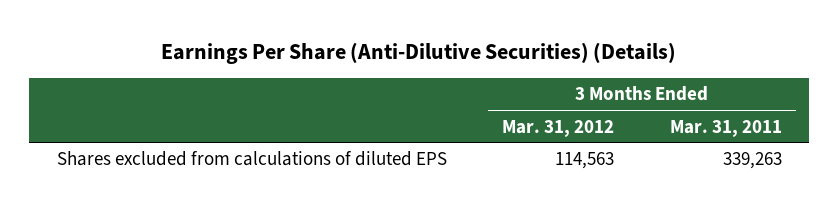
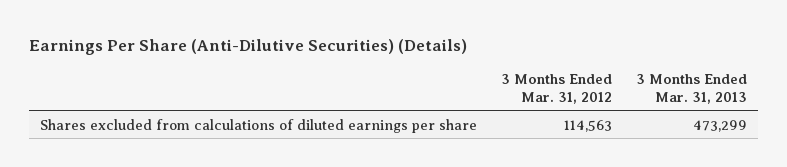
[669,119,782,137] Mar. 31, 2011 -> none
none -> [635,74,747,104] 3 Months Ended Mar. 31, 2013
[56,151,447,167] Shares excluded from calculations of diluted EPS -> [40,118,478,133] Shares excluded from calculations of diluted earnings per share

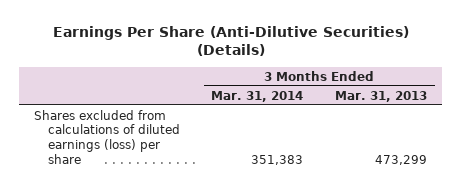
[501,74,613,104] 3 Months Ended Mar. 31, 2012 -> none
none -> [211,90,304,102] Mar. 31, 2014
[40,118,478,133] Shares excluded from calculations of diluted earnings per share -> [34,109,181,164] Shares excluded from calculations of diluted earnings (loss) per share

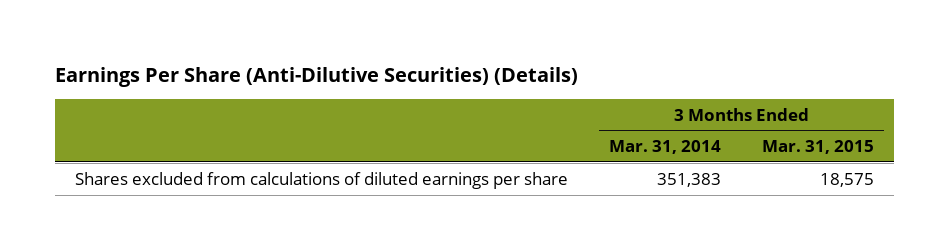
[334,90,427,102] Mar. 31, 2013 -> none
none -> [761,140,874,155] Mar. 31, 2015
[34,109,181,164] Shares excluded from calculations of diluted earnings (loss) per share -> [75,171,569,189] Shares excluded from calculations of diluted earnings per share

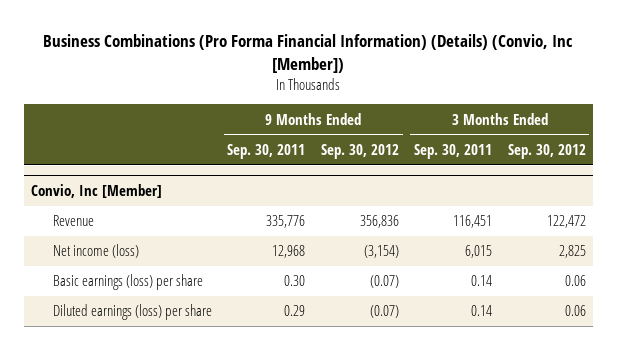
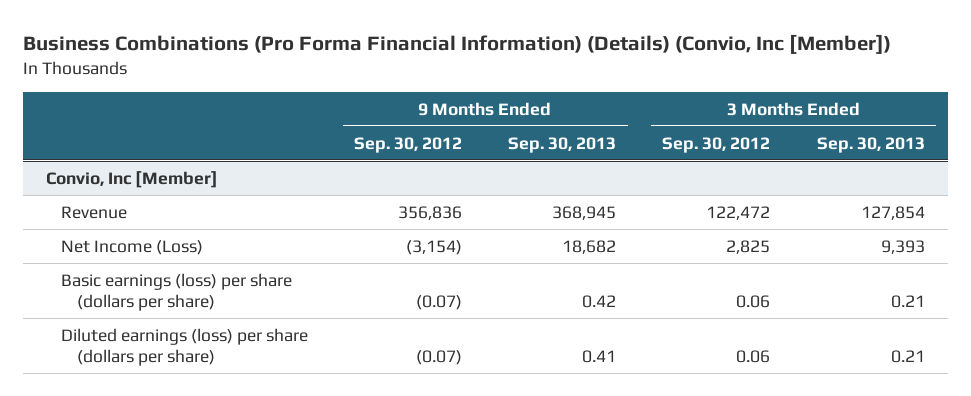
[227,143,306,159] Sep. 30, 2011 -> none
[414,143,493,159] Sep. 30, 2011 -> none
none -> [508,136,617,153] Sep. 30, 2013
none -> [816,136,925,153] Sep. 30, 2013
[52,244,139,259] Net income (loss) -> [61,239,204,255] Net Income (Loss)
[52,274,203,291] Basic earnings (loss) per share -> [61,272,293,311] Basic earnings (loss) per share (dollars per share)
[52,304,212,321] Diluted earnings (loss) per share -> [61,327,309,366] Diluted earnings (loss) per share (dollars per share)

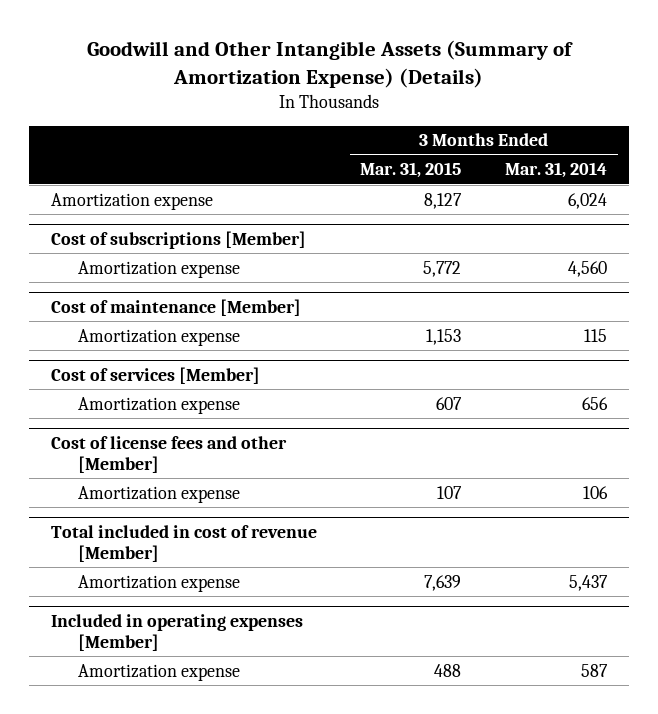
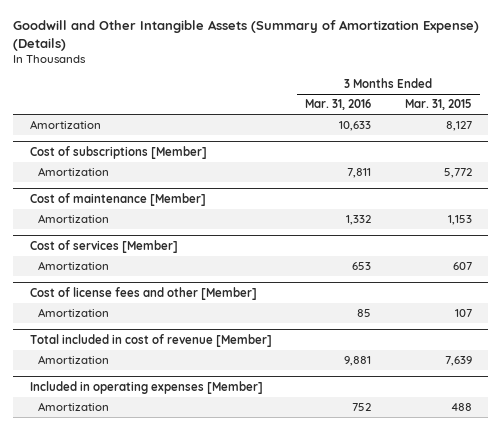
[505,162,608,179] Mar. 31, 2014 -> none
none -> [305,99,372,111] Mar. 31, 2016
[50,192,213,210] Amortization expense -> [29,119,101,129] Amortization
[78,260,241,278] Amortization expense -> [37,166,109,176] Amortization
[78,328,241,346] Amortization expense -> [37,213,109,223] Amortization
[78,396,241,414] Amortization expense -> [37,260,109,270] Amortization
[78,485,241,503] Amortization expense -> [37,307,109,317] Amortization
[78,574,241,592] Amortization expense -> [37,354,109,364] Amortization
[78,663,241,681] Amortization expense -> [37,401,109,411] Amortization

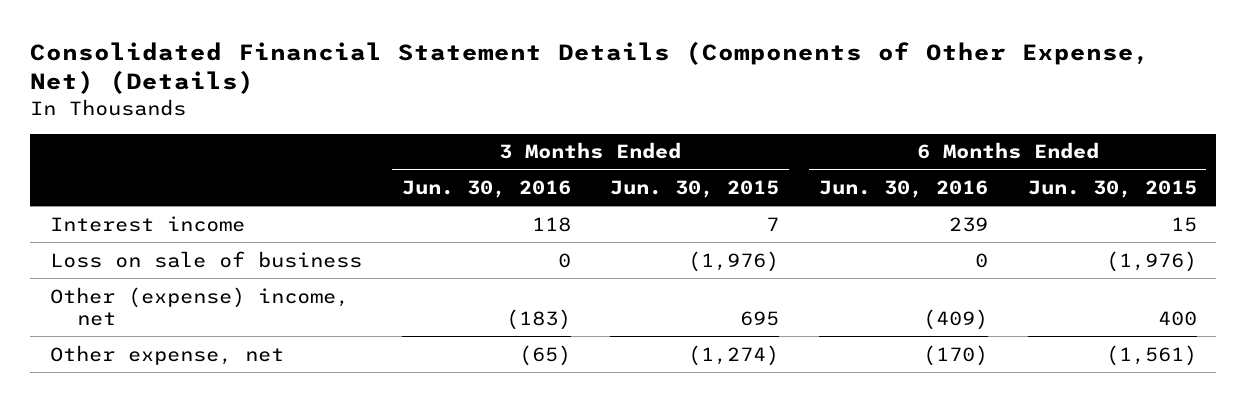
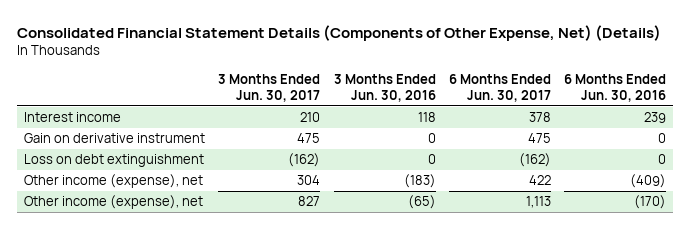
[610,180,780,199] Jun. 30, 2015 -> none
[1027,180,1197,199] Jun. 30, 2015 -> none
none -> [218,73,321,102] 3 Months Ended Jun. 30, 2017
none -> [448,73,551,102] 6 Months Ended Jun. 30, 2017
[49,250,362,268] Loss on sale of business -> none
none -> [23,133,205,144] Gain on derivative instrument
none -> [23,154,204,168] Loss on debt extinguishment
[49,286,349,326] Other (expense) income, net -> [23,174,203,189] Other income (expense), net
[49,344,284,365] Other expense, net -> [23,195,203,210] Other income (expense), net

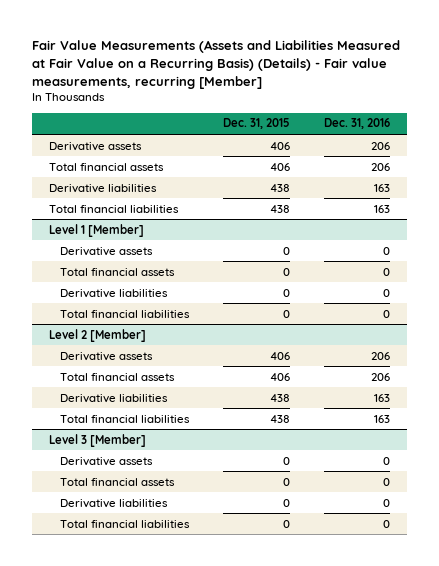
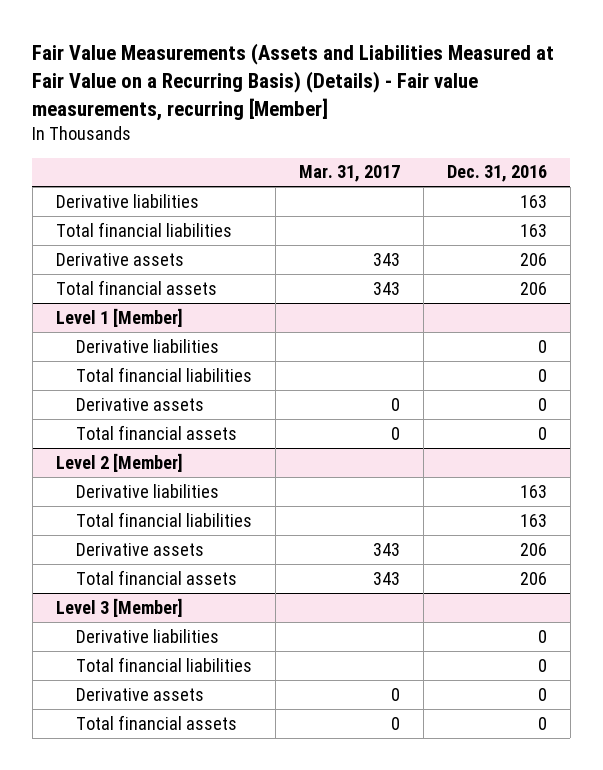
[222,118,290,130] Dec. 31, 2015 -> none
none -> [299,165,401,183] Mar. 31, 2017
[49,141,143,151] Derivative assets -> [55,252,184,266] Derivative assets
[49,162,165,171] Total financial assets -> [55,279,217,295] Total financial assets
[59,246,153,256] Derivative assets -> [76,397,205,411] Derivative assets
[59,267,175,276] Total financial assets -> [76,424,238,440] Total financial assets
[59,351,153,361] Derivative assets -> [76,542,205,556] Derivative assets
[59,372,175,381] Total financial assets -> [76,569,238,585] Total financial assets
[59,456,153,466] Derivative assets -> [76,687,205,701] Derivative assets
[59,477,175,486] Total financial assets -> [76,714,238,730] Total financial assets

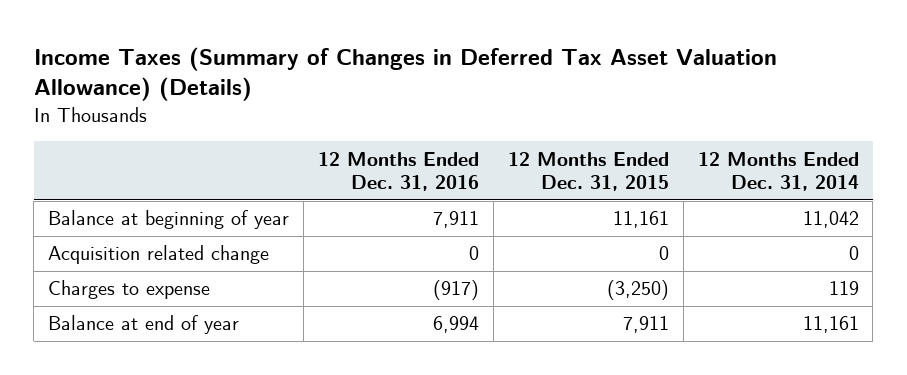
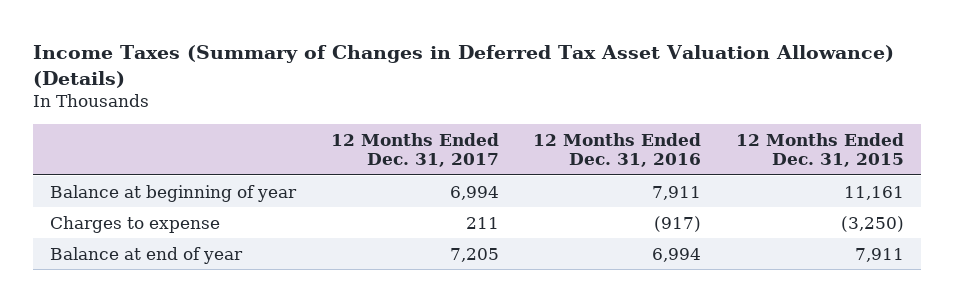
[697,151,859,192] 12 Months Ended Dec. 31, 2014 -> none
none -> [330,132,499,168] 12 Months Ended Dec. 31, 2017
[48,245,270,265] Acquisition related change -> none

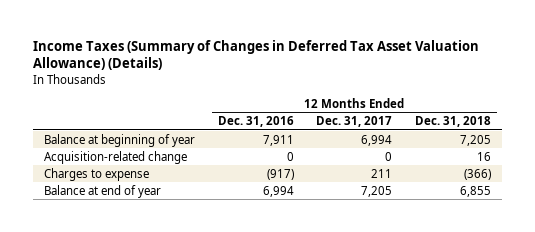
[735,132,904,168] 12 Months Ended Dec. 31, 2015 -> none
none -> [414,116,491,128] Dec. 31, 2018
none -> [44,150,188,164] Acquisition-related change

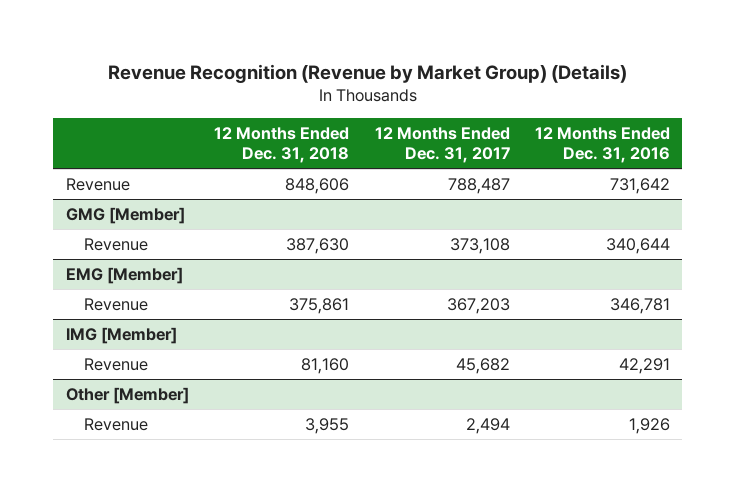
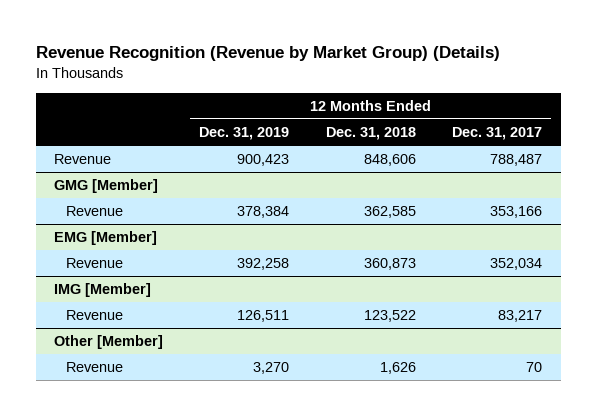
[534,126,670,164] 12 Months Ended Dec. 31, 2016 -> none
none -> [199,127,290,141] Dec. 31, 2019
[286,237,350,254] 387,630 -> [363,206,416,219] 362,585
[449,237,510,254] 373,108 -> [490,206,543,219] 353,166
[289,297,350,314] 375,861 -> [363,258,416,271] 360,873
[446,297,510,314] 367,203 -> [490,258,543,271] 352,034
[301,357,350,374] 81,160 -> [363,310,416,323] 123,522
[455,357,510,374] 45,682 -> [498,310,543,323] 83,217
[305,417,350,434] 3,955 -> [379,362,416,375] 1,626
[465,417,510,434] 2,494 -> [526,362,543,373] 70

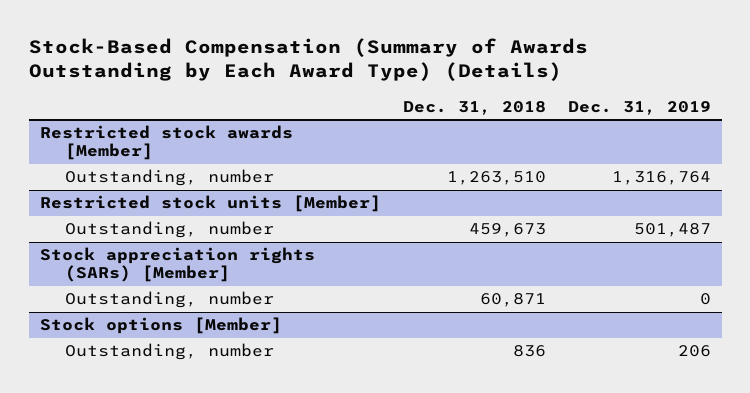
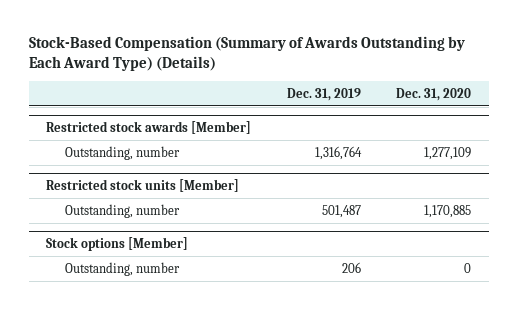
[402,100,546,115] Dec. 31, 2018 -> none
none -> [395,87,471,101] Dec. 31, 2020
[39,247,315,283] Stock appreciation rights (SARs) [Member] -> none
[64,291,274,309] Outstanding, number -> none

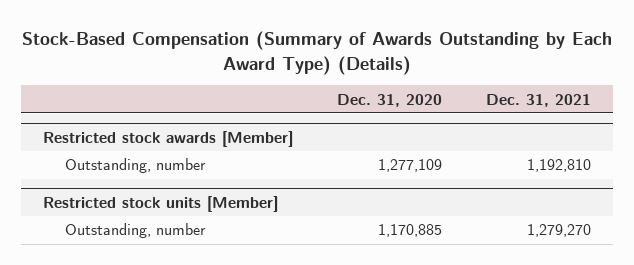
[286,87,361,101] Dec. 31, 2019 -> none
none -> [486,93,592,107] Dec. 31, 2021
[46,236,189,251] Stock options [Member] -> none
[65,261,181,276] Outstanding, number -> none

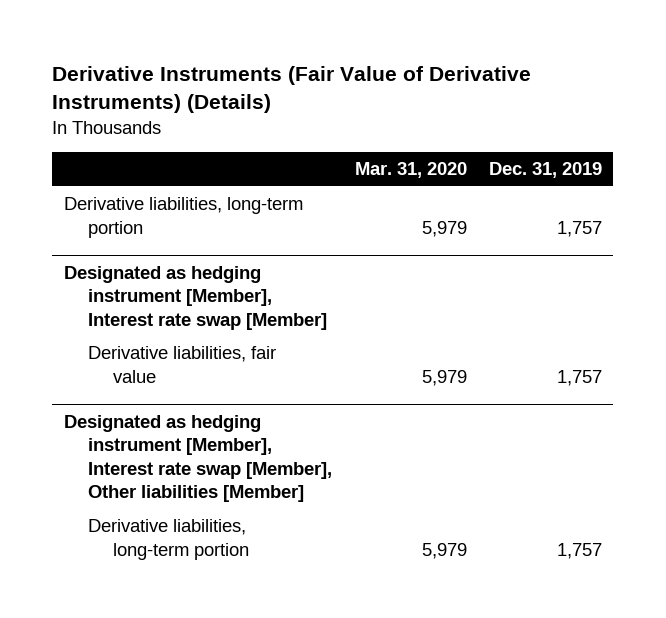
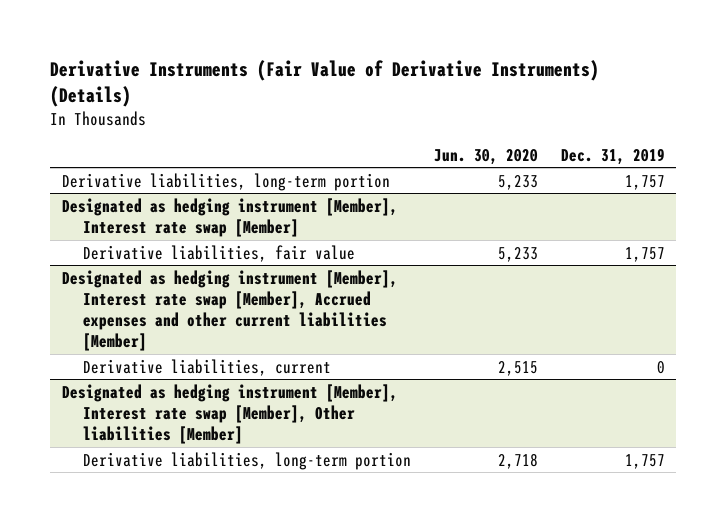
[354,162,467,179] Mar. 31, 2020 -> none
none -> [433,148,538,165] Jun. 30, 2020
none -> [61,269,398,352] Designated as hedging instrument [Member], Interest rate swap [Member], Accrued expenses and other current liabilities [Member]
none -> [82,358,331,376] Derivative liabilities, current

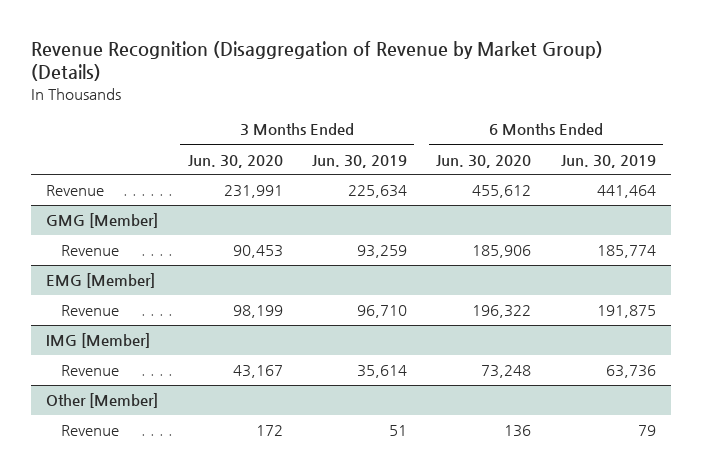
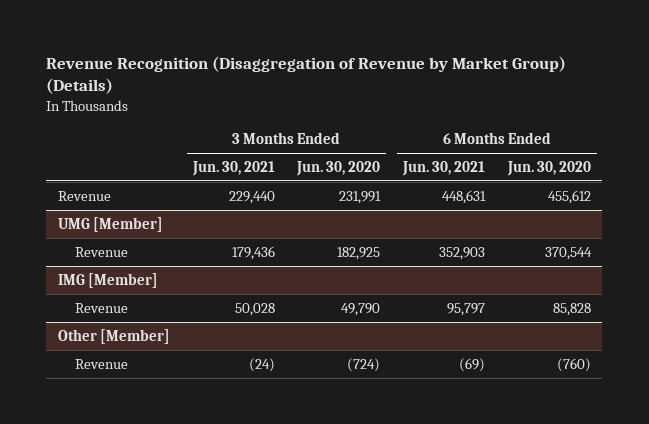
[311,154,407,168] Jun. 30, 2019 -> none
[560,154,656,168] Jun. 30, 2019 -> none
none -> [191,160,275,176] Jun. 30, 2021
none -> [402,160,486,176] Jun. 30, 2021
[46,213,159,229] GMG [Member] -> none
[46,273,156,289] EMG [Member] -> none
[61,305,120,317] Revenue -> none
none -> [57,216,163,232] UMG [Member]
[232,245,283,259] 90,453 -> [337,246,381,260] 182,925
[472,245,532,259] 185,906 -> [544,246,592,260] 370,544
[232,365,283,379] 43,167 -> [341,302,381,316] 49,790
[481,365,532,379] 73,248 -> [552,302,591,316] 85,828
[255,425,283,437] 172 -> [347,357,381,372] (724)
[504,425,532,438] 136 -> [556,357,591,372] (760)

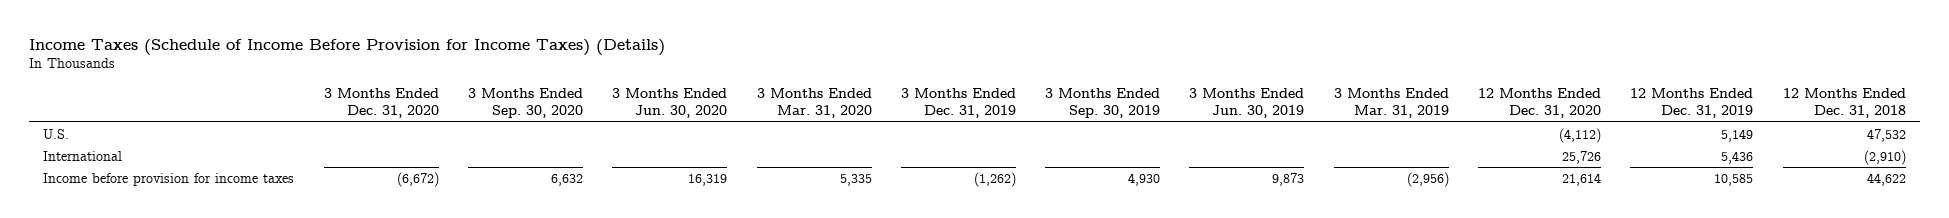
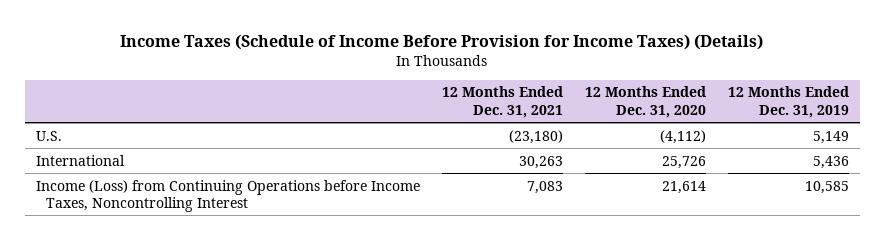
[323,87,439,119] 3 Months Ended Dec. 31, 2020 -> none
[467,87,583,119] 3 Months Ended Sep. 30, 2020 -> none
[612,87,728,119] 3 Months Ended Jun. 30, 2020 -> none
[756,87,872,119] 3 Months Ended Mar. 31, 2020 -> none
[900,87,1016,119] 3 Months Ended Dec. 31, 2019 -> none
[1045,87,1161,119] 3 Months Ended Sep. 30, 2019 -> none
[1189,87,1305,119] 3 Months Ended Jun. 30, 2019 -> none
[1333,87,1449,119] 3 Months Ended Mar. 31, 2019 -> none
[1782,87,1906,119] 12 Months Ended Dec. 31, 2018 -> none
none -> [441,86,563,118] 12 Months Ended Dec. 31, 2021
[43,172,295,186] Income before provision for income taxes -> [35,179,420,212] Income (Loss) from Continuing Operations before Income Taxes, Noncontrolling Interest

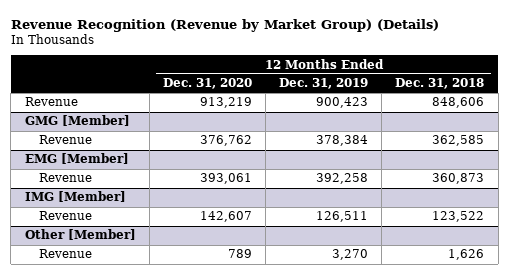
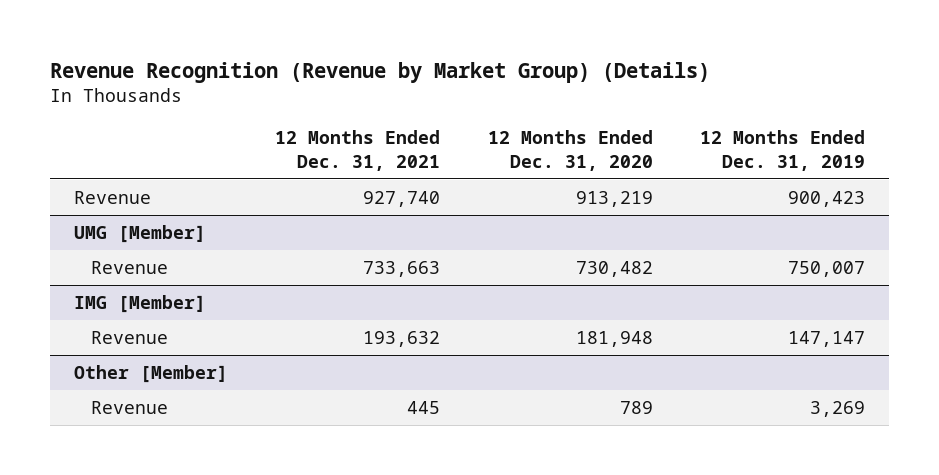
[395,78,485,90] Dec. 31, 2018 -> none
none -> [275,130,441,171] 12 Months Ended Dec. 31, 2021
[24,115,130,127] GMG [Member] -> none
[24,153,129,165] EMG [Member] -> none
[38,173,92,183] Revenue -> none
none -> [73,225,206,244] UMG [Member]
[199,135,252,147] 376,762 -> [575,261,653,278] 730,482
[316,135,369,147] 378,384 -> [788,261,866,278] 750,007
[199,211,252,223] 142,607 -> [575,331,653,348] 181,948
[316,211,369,223] 126,511 -> [788,331,866,348] 147,147
[332,249,369,261] 3,270 -> [810,401,866,418] 3,269

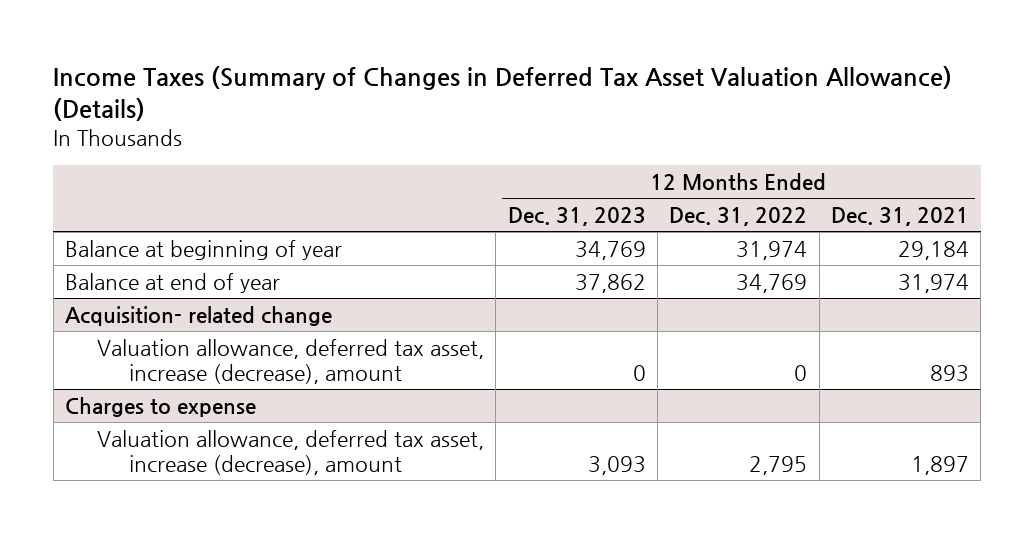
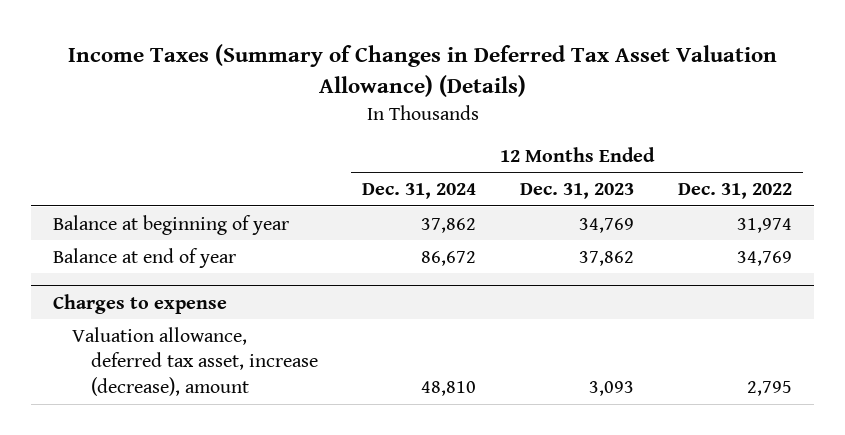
[830,207,969,227] Dec. 31, 2021 -> none
none -> [361,183,476,200] Dec. 31, 2024
[64,305,332,326] Acquisition- related change -> none
[96,338,484,384] Valuation allowance, deferred tax asset, increase (decrease), amount -> none

